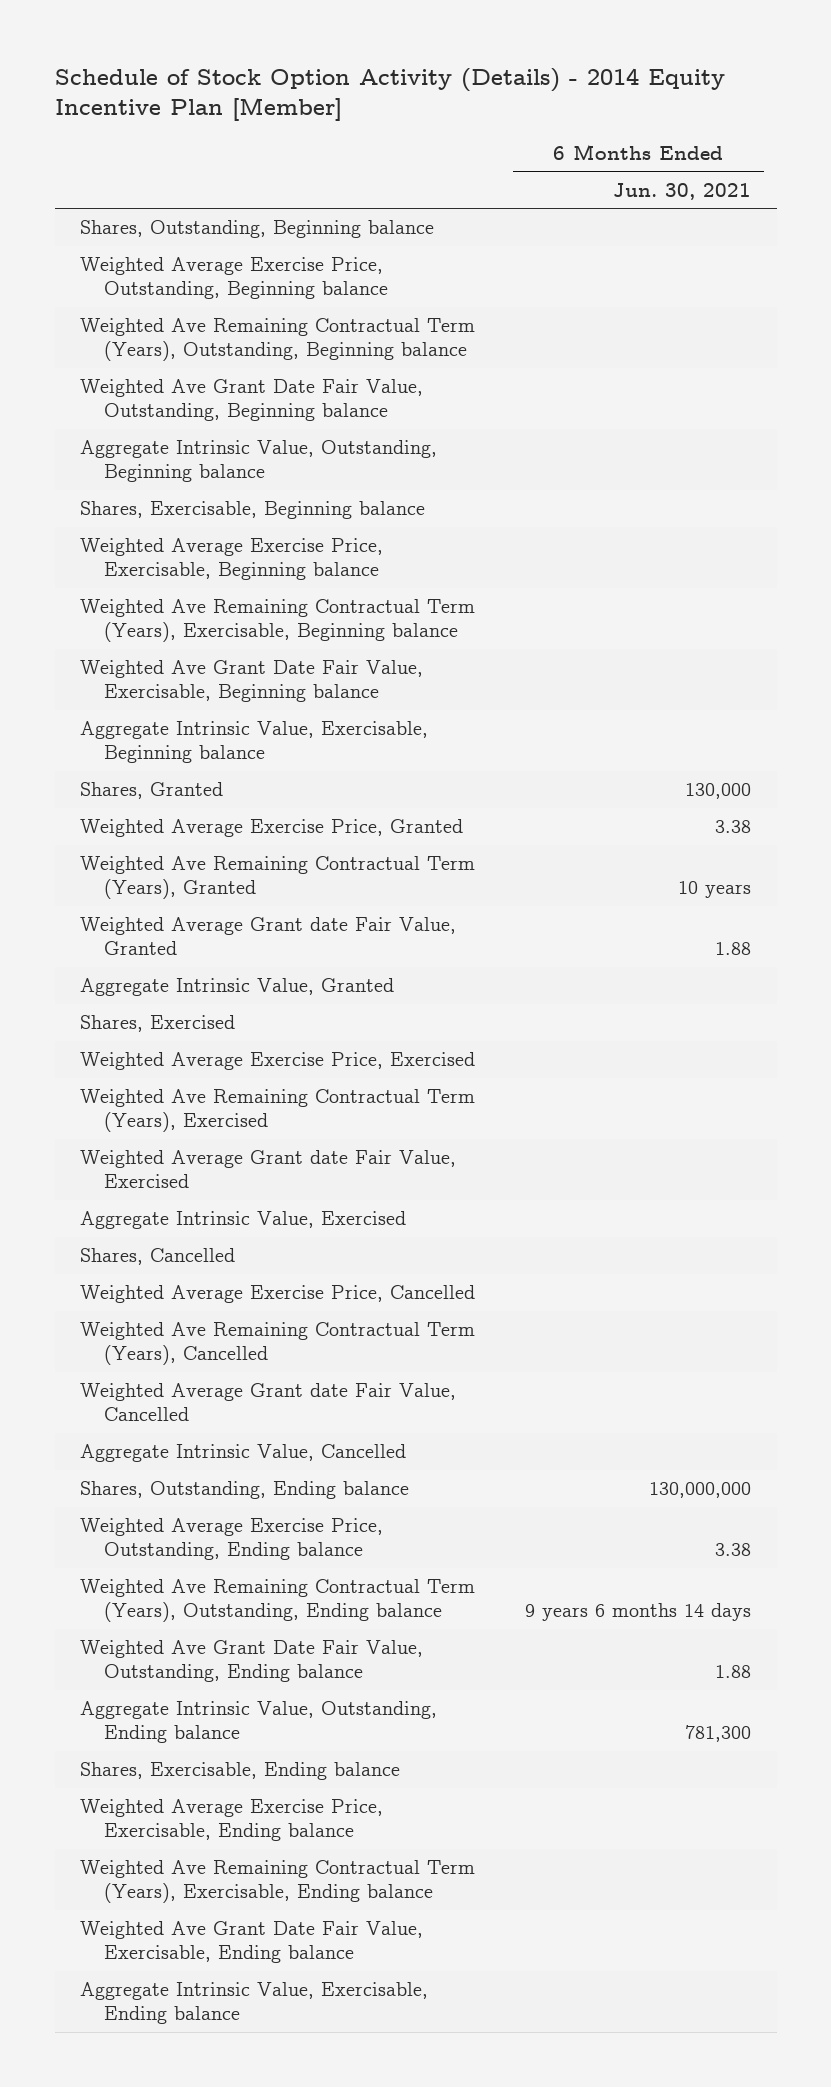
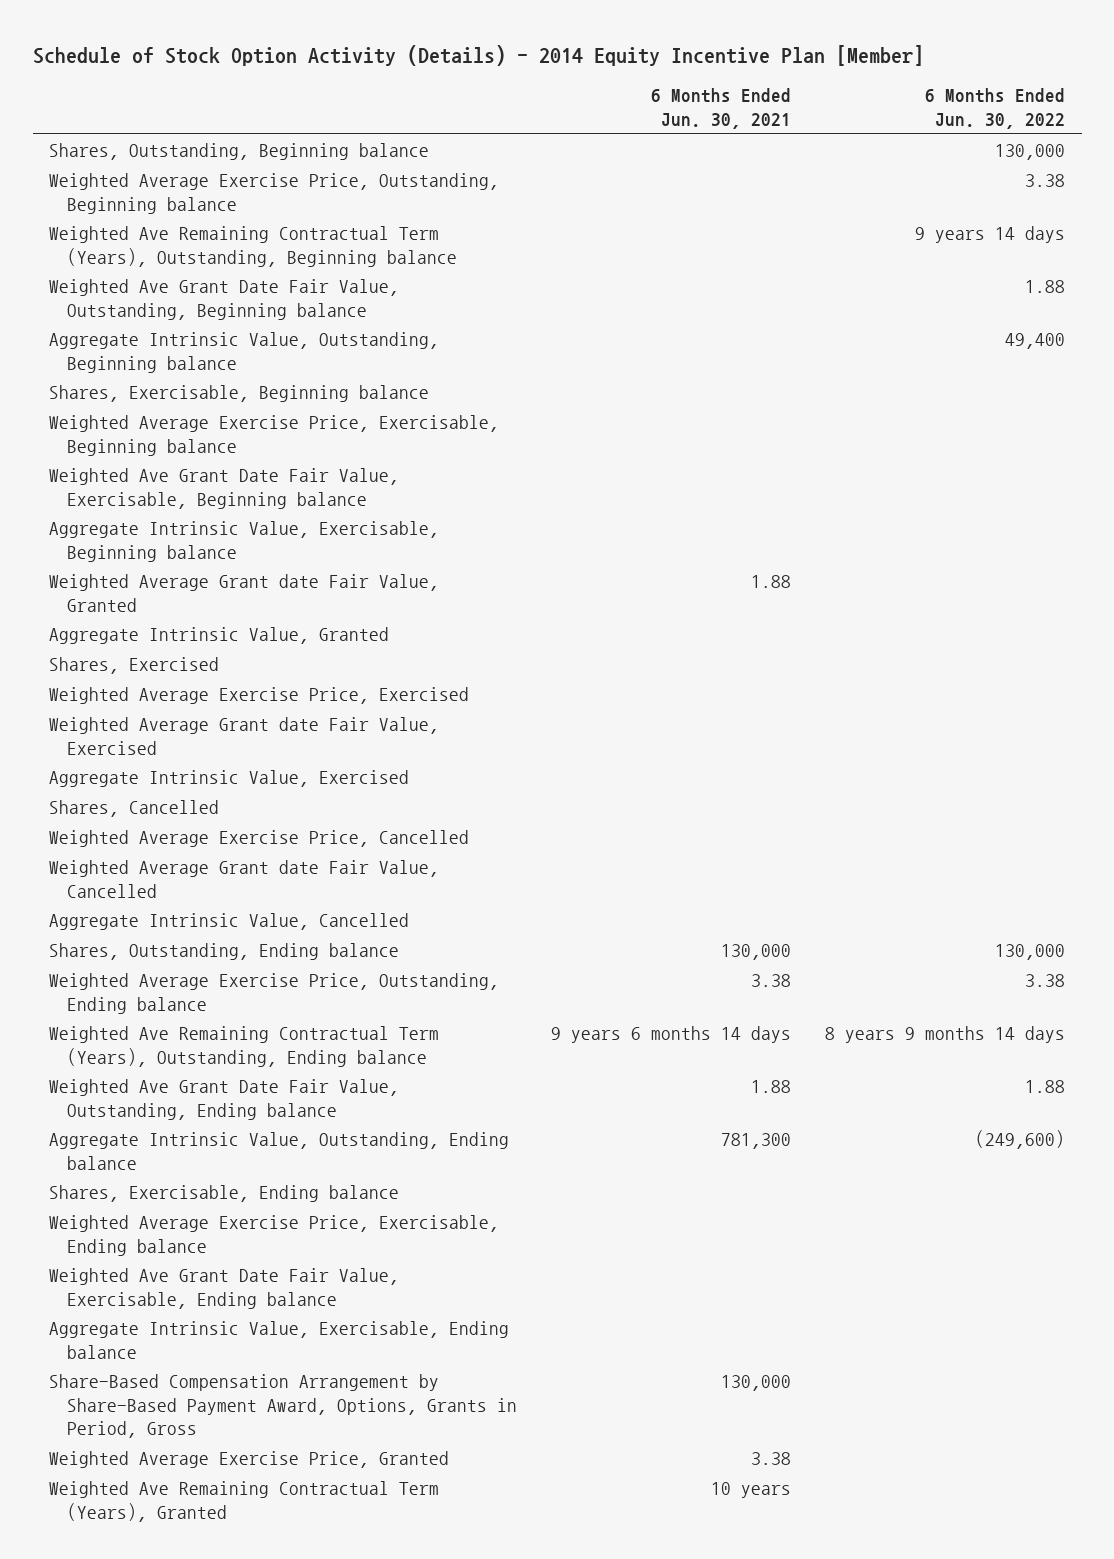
none -> [924,88,1065,129] 6 Months Ended Jun. 30, 2022
[79,599,475,643] Weighted Ave Remaining Contractual Term (Years), Exercisable, Beginning balance -> none
[79,782,223,800] Shares, Granted -> none
[79,1089,475,1133] Weighted Ave Remaining Contractual Term (Years), Exercised -> none
[79,1322,475,1366] Weighted Ave Remaining Contractual Term (Years), Cancelled -> none
[649,1482,752,1499] 130,000,000 -> [720,943,791,960] 130,000
[79,1860,475,1904] Weighted Ave Remaining Contractual Term (Years), Exercisable, Ending balance -> none
none -> [49,1373,517,1439] Share-Based Compensation Arrangement by Share-Based Payment Award, Options, Grants in Period, Gross
[79,819,463,838] Weighted Average Exercise Price, Granted -> [49,1450,450,1468] Weighted Average Exercise Price, Granted
[79,856,475,900] Weighted Ave Remaining Contractual Term (Years), Granted -> [49,1480,440,1522] Weighted Ave Remaining Contractual Term (Years), Granted

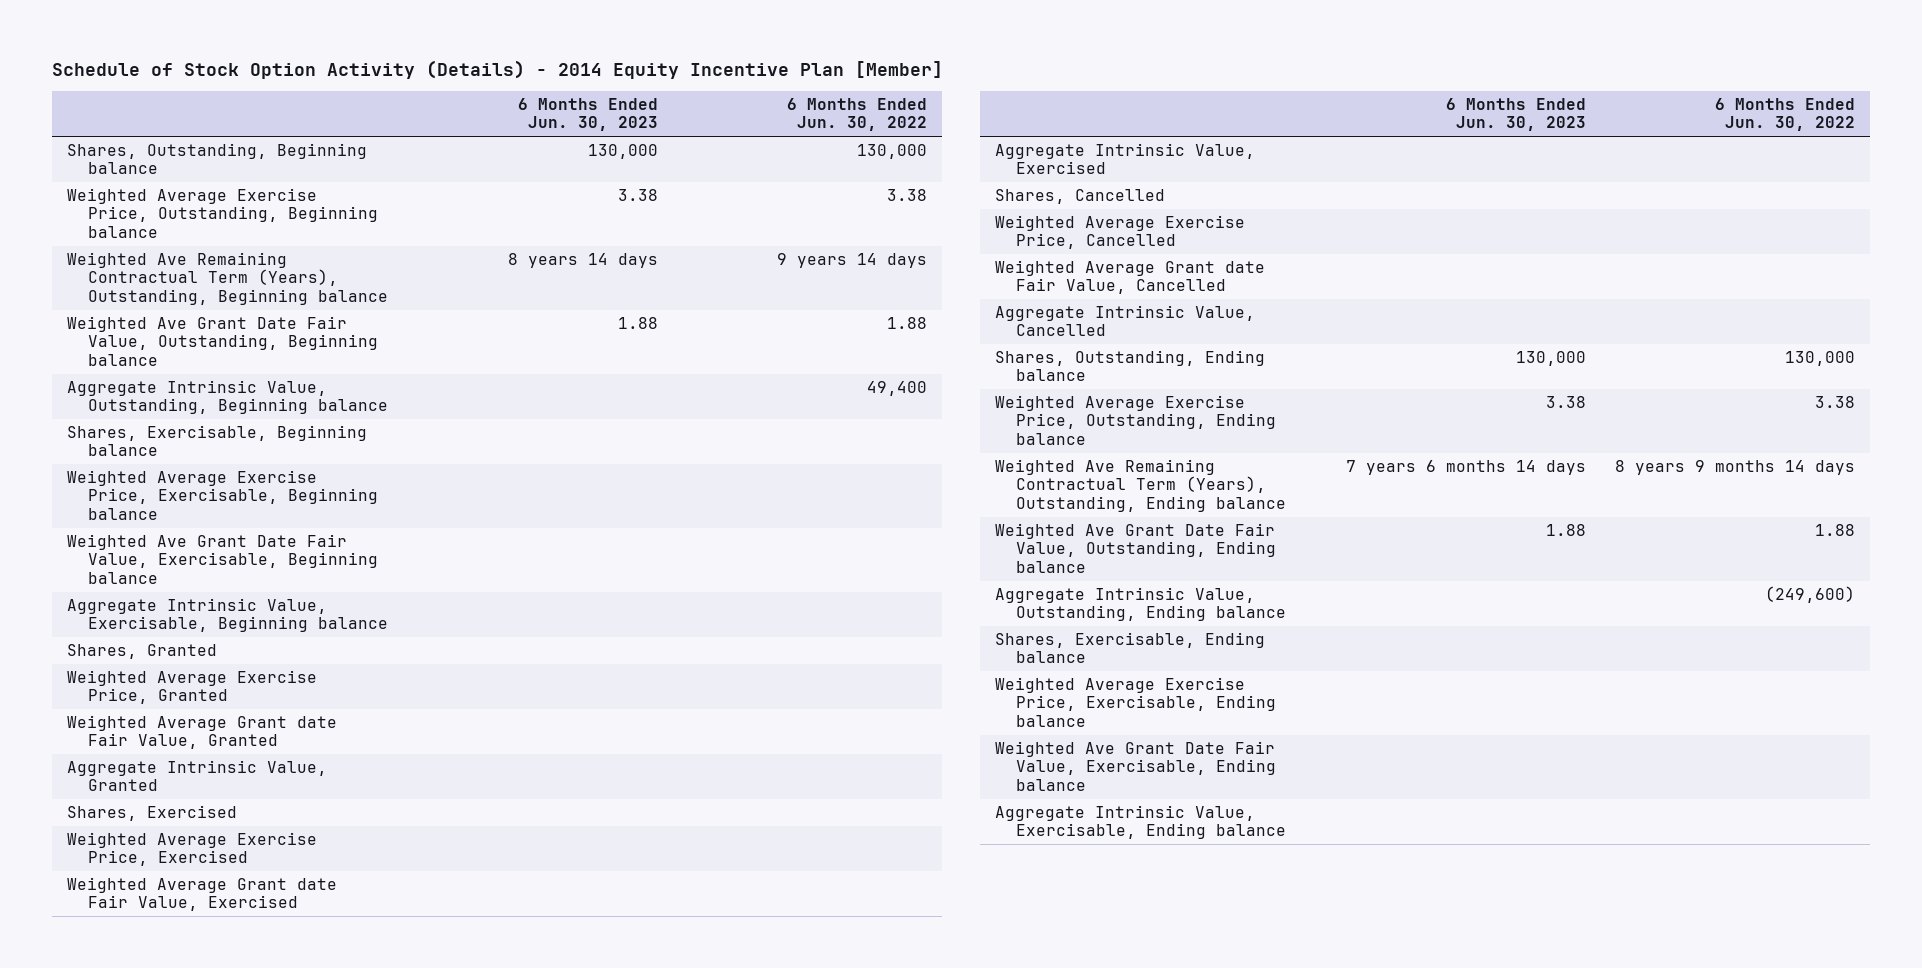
[650,88,791,129] 6 Months Ended Jun. 30, 2021 -> none
none -> [517,97,658,132] 6 Months Ended Jun. 30, 2023
none -> [66,643,217,659] Shares, Granted
[49,1450,450,1468] Weighted Average Exercise Price, Granted -> [66,669,317,705] Weighted Average Exercise Price, Granted
[49,1373,517,1439] Share-Based Compensation Arrangement by Share-Based Payment Award, Options, Grants in Period, Gross -> none
[49,1480,440,1522] Weighted Ave Remaining Contractual Term (Years), Granted -> none

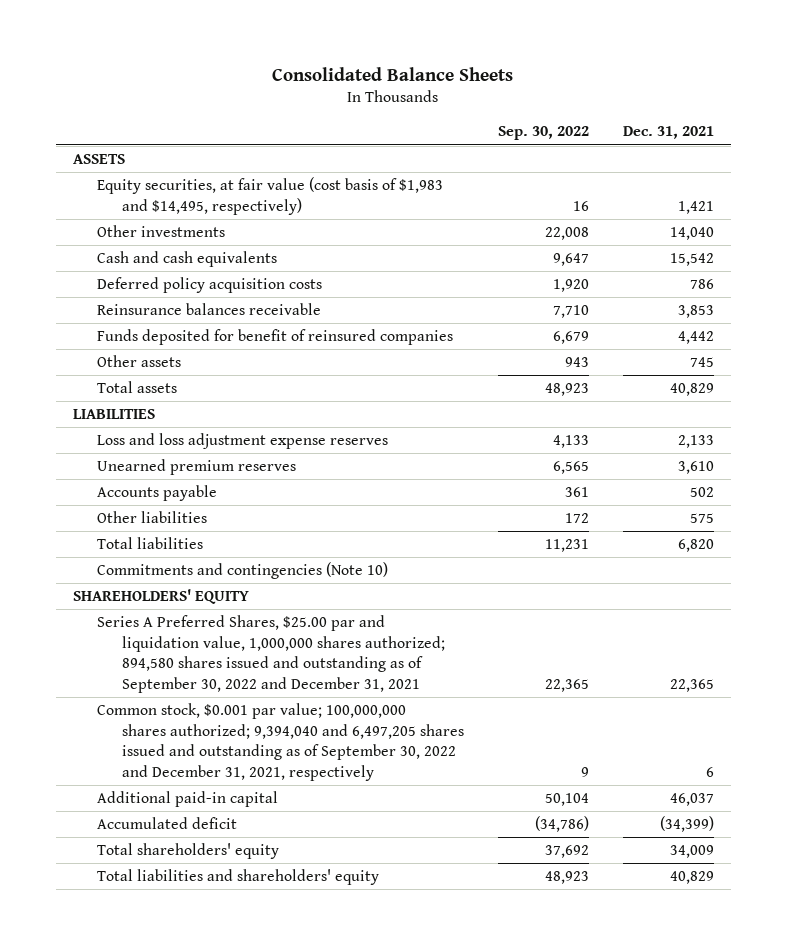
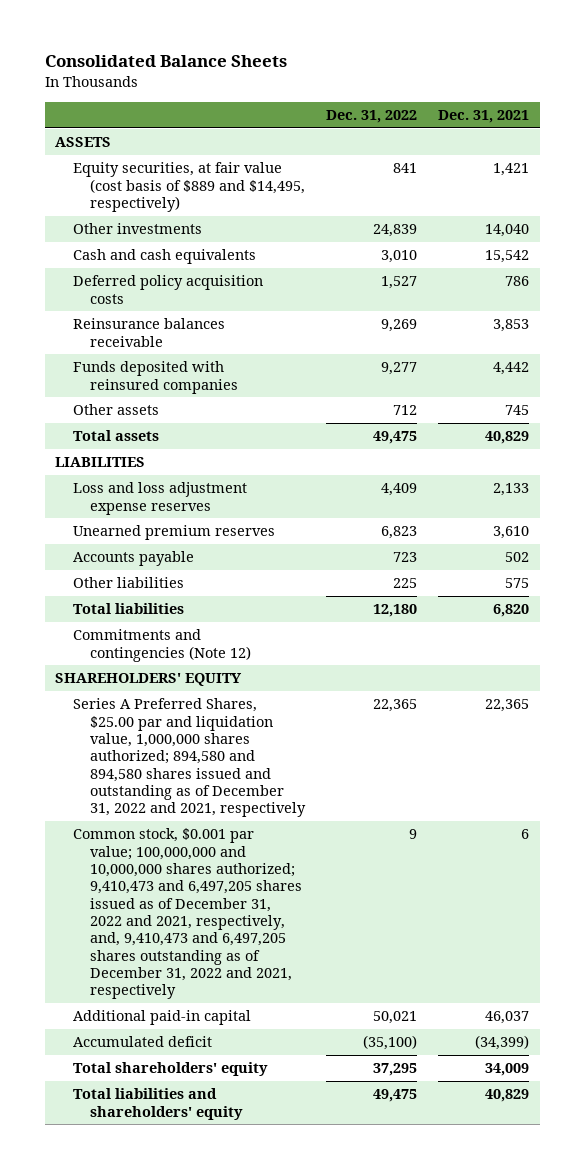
[497,126,589,141] Sep. 30, 2022 -> none
none -> [326,110,418,124] Dec. 31, 2022
[97,177,444,215] Equity securities, at fair value (cost basis of $1,983 and $14,495, respectively) -> [72,162,306,212] Equity securities, at fair value (cost basis of $889 and $14,495, respectively)
[97,329,454,346] Funds deposited for benefit of reinsured companies -> [72,361,239,394] Funds deposited with reinsured companies
[97,562,389,580] Commitments and contingencies (Note 10) -> [72,629,252,662] Commitments and contingencies (Note 12)
[97,615,445,693] Series A Preferred Shares, $25.00 par and liquidation value, 1,000,000 shares authorized; 894,580 shares issued and outstanding as of September 30, 2022 and December 31, 2021 -> [72,698,307,818] Series A Preferred Shares, $25.00 par and liquidation value, 1,000,000 shares authorized; 894,580 and 894,580 shares issued and outstanding as of December 31, 2022 and 2021, respectively
[97,703,464,781] Common stock, $0.001 par value; 100,000,000 shares authorized; 9,394,040 and 6,497,205 shares issued and outstanding as of September 30, 2022 and December 31, 2021, respectively -> [72,828,303,1000] Common stock, $0.001 par value; 100,000,000 and 10,000,000 shares authorized; 9,410,473 and 6,497,205 shares issued as of December 31, 2022 and 2021, respectively, and, 9,410,473 and 6,497,205 shares outstanding as of December 31, 2022 and 2021, respectively

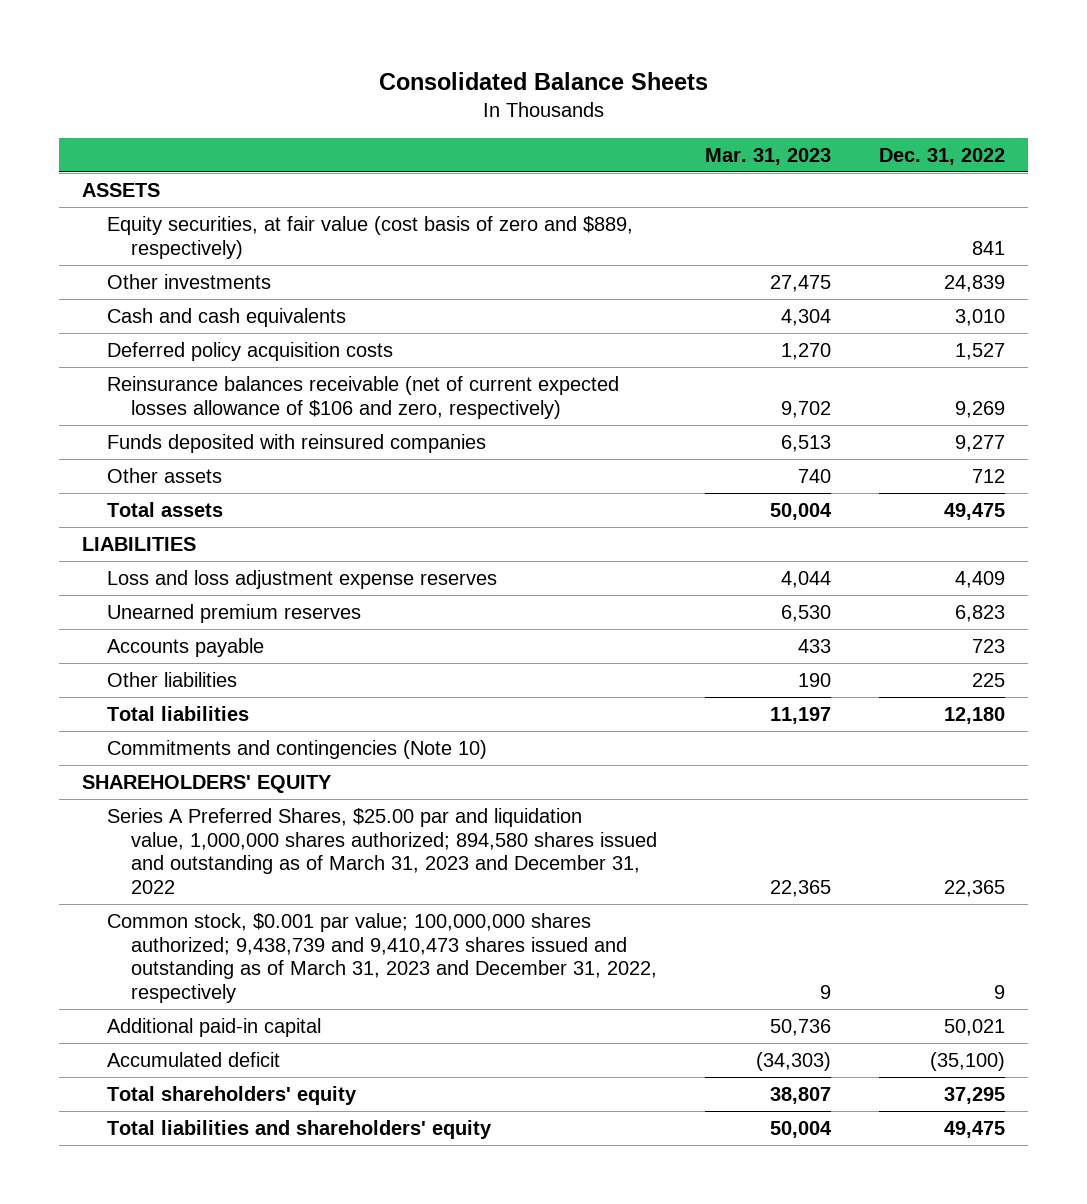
[438,110,530,124] Dec. 31, 2021 -> none
none -> [705,147,832,165] Mar. 31, 2023
[72,162,306,212] Equity securities, at fair value (cost basis of $889 and $14,495, respectively) -> [106,215,633,259] Equity securities, at fair value (cost basis of zero and $889, respectively)
[72,318,225,347] Reinsurance balances receivable -> [106,375,619,419] Reinsurance balances receivable (net of current expected losses allowance of $106 and zero, respectively)
[72,629,252,662] Commitments and contingencies (Note 12) -> [106,739,487,759] Commitments and contingencies (Note 10)
[72,698,307,818] Series A Preferred Shares, $25.00 par and liquidation value, 1,000,000 shares authorized; 894,580 and 894,580 shares issued and outstanding as of December 31, 2022 and 2021, respectively -> [106,807,658,894] Series A Preferred Shares, $25.00 par and liquidation value, 1,000,000 shares authorized; 894,580 shares issued and outstanding as of March 31, 2023 and December 31, 2022
[72,828,303,1000] Common stock, $0.001 par value; 100,000,000 and 10,000,000 shares authorized; 9,410,473 and 6,497,205 shares issued as of December 31, 2022 and 2021, respectively, and, 9,410,473 and 6,497,205 shares outstanding as of December 31, 2022 and 2021, respectively -> [106,912,658,1003] Common stock, $0.001 par value; 100,000,000 shares authorized; 9,438,739 and 9,410,473 shares issued and outstanding as of March 31, 2023 and December 31, 2022, respectively

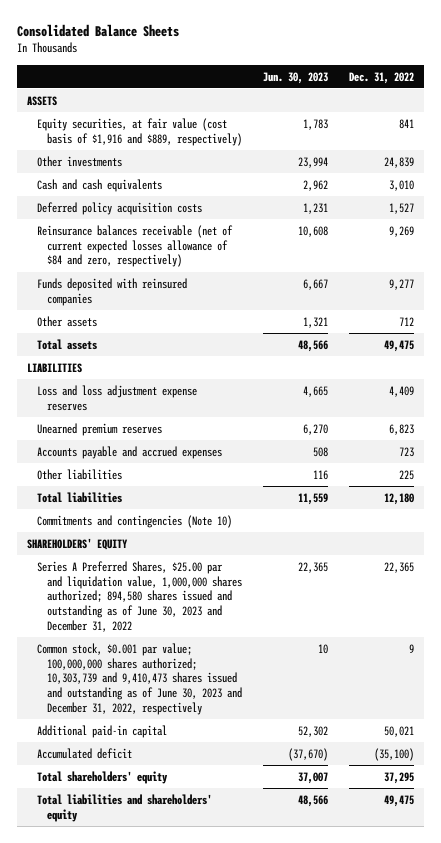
[705,147,832,165] Mar. 31, 2023 -> none
none -> [262,71,328,84] Jun. 30, 2023
[106,215,633,259] Equity securities, at fair value (cost basis of zero and $889, respectively) -> [37,117,242,146] Equity securities, at fair value (cost basis of $1,916 and $889, respectively)
[106,375,619,419] Reinsurance balances receivable (net of current expected losses allowance of $106 and zero, respectively) -> [37,224,234,268] Reinsurance balances receivable (net of current expected losses allowance of $84 and zero, respectively)
[106,637,264,657] Accounts payable -> [37,445,223,459] Accounts payable and accrued expenses
[106,807,658,894] Series A Preferred Shares, $25.00 par and liquidation value, 1,000,000 shares authorized; 894,580 shares issued and outstanding as of March 31, 2023 and December 31, 2022 -> [37,560,242,633] Series A Preferred Shares, $25.00 par and liquidation value, 1,000,000 shares authorized; 894,580 shares issued and outstanding as of June 30, 2023 and December 31, 2022
[106,912,658,1003] Common stock, $0.001 par value; 100,000,000 shares authorized; 9,438,739 and 9,410,473 shares issued and outstanding as of March 31, 2023 and December 31, 2022, respectively -> [37,642,242,716] Common stock, $0.001 par value; 100,000,000 shares authorized; 10,303,739 and 9,410,473 shares issued and outstanding as of June 30, 2023 and December 31, 2022, respectively

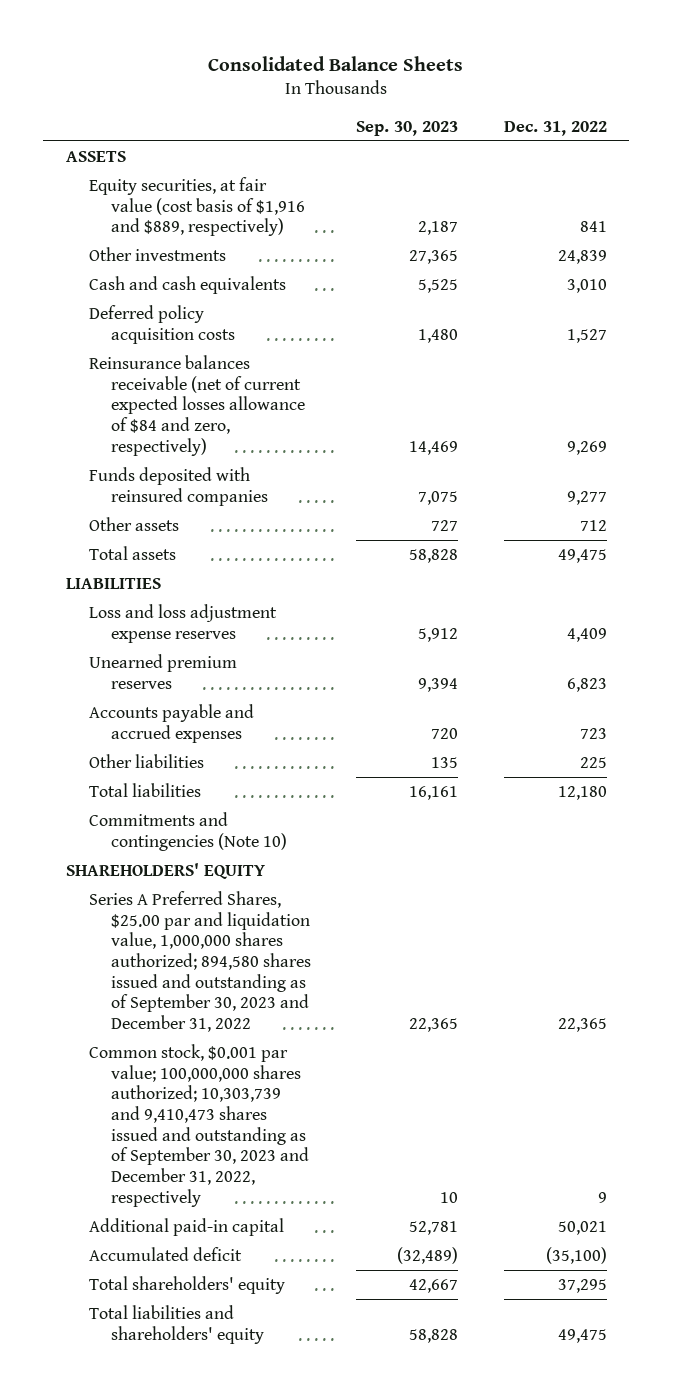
[262,71,328,84] Jun. 30, 2023 -> none
none -> [356,120,459,136] Sep. 30, 2023
[37,560,242,633] Series A Preferred Shares, $25.00 par and liquidation value, 1,000,000 shares authorized; 894,580 shares issued and outstanding as of June 30, 2023 and December 31, 2022 -> [88,890,311,1032] Series A Preferred Shares, $25.00 par and liquidation value, 1,000,000 shares authorized; 894,580 shares issued and outstanding as of September 30, 2023 and December 31, 2022
[37,642,242,716] Common stock, $0.001 par value; 100,000,000 shares authorized; 10,303,739 and 9,410,473 shares issued and outstanding as of June 30, 2023 and December 31, 2022, respectively -> [88,1043,309,1207] Common stock, $0.001 par value; 100,000,000 shares authorized; 10,303,739 and 9,410,473 shares issued and outstanding as of September 30, 2023 and December 31, 2022, respectively

